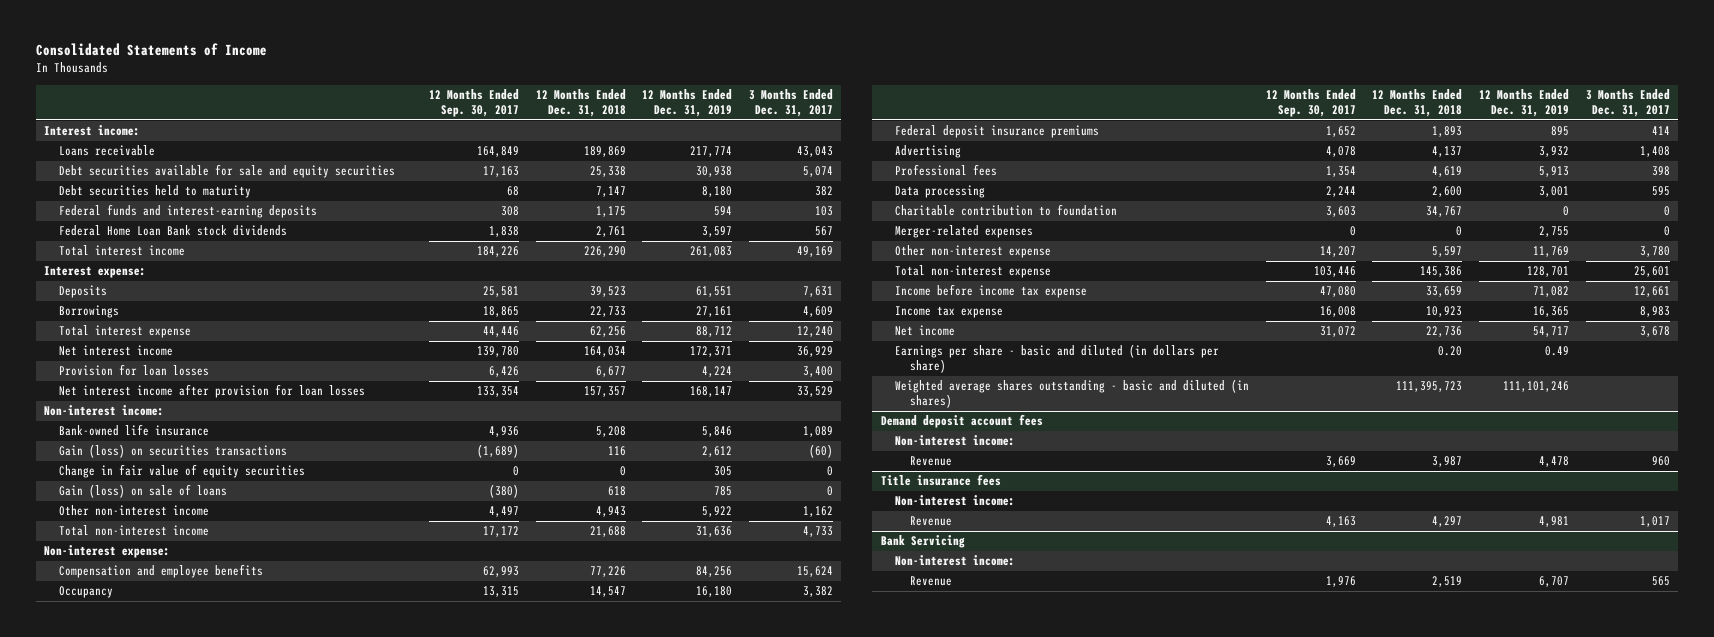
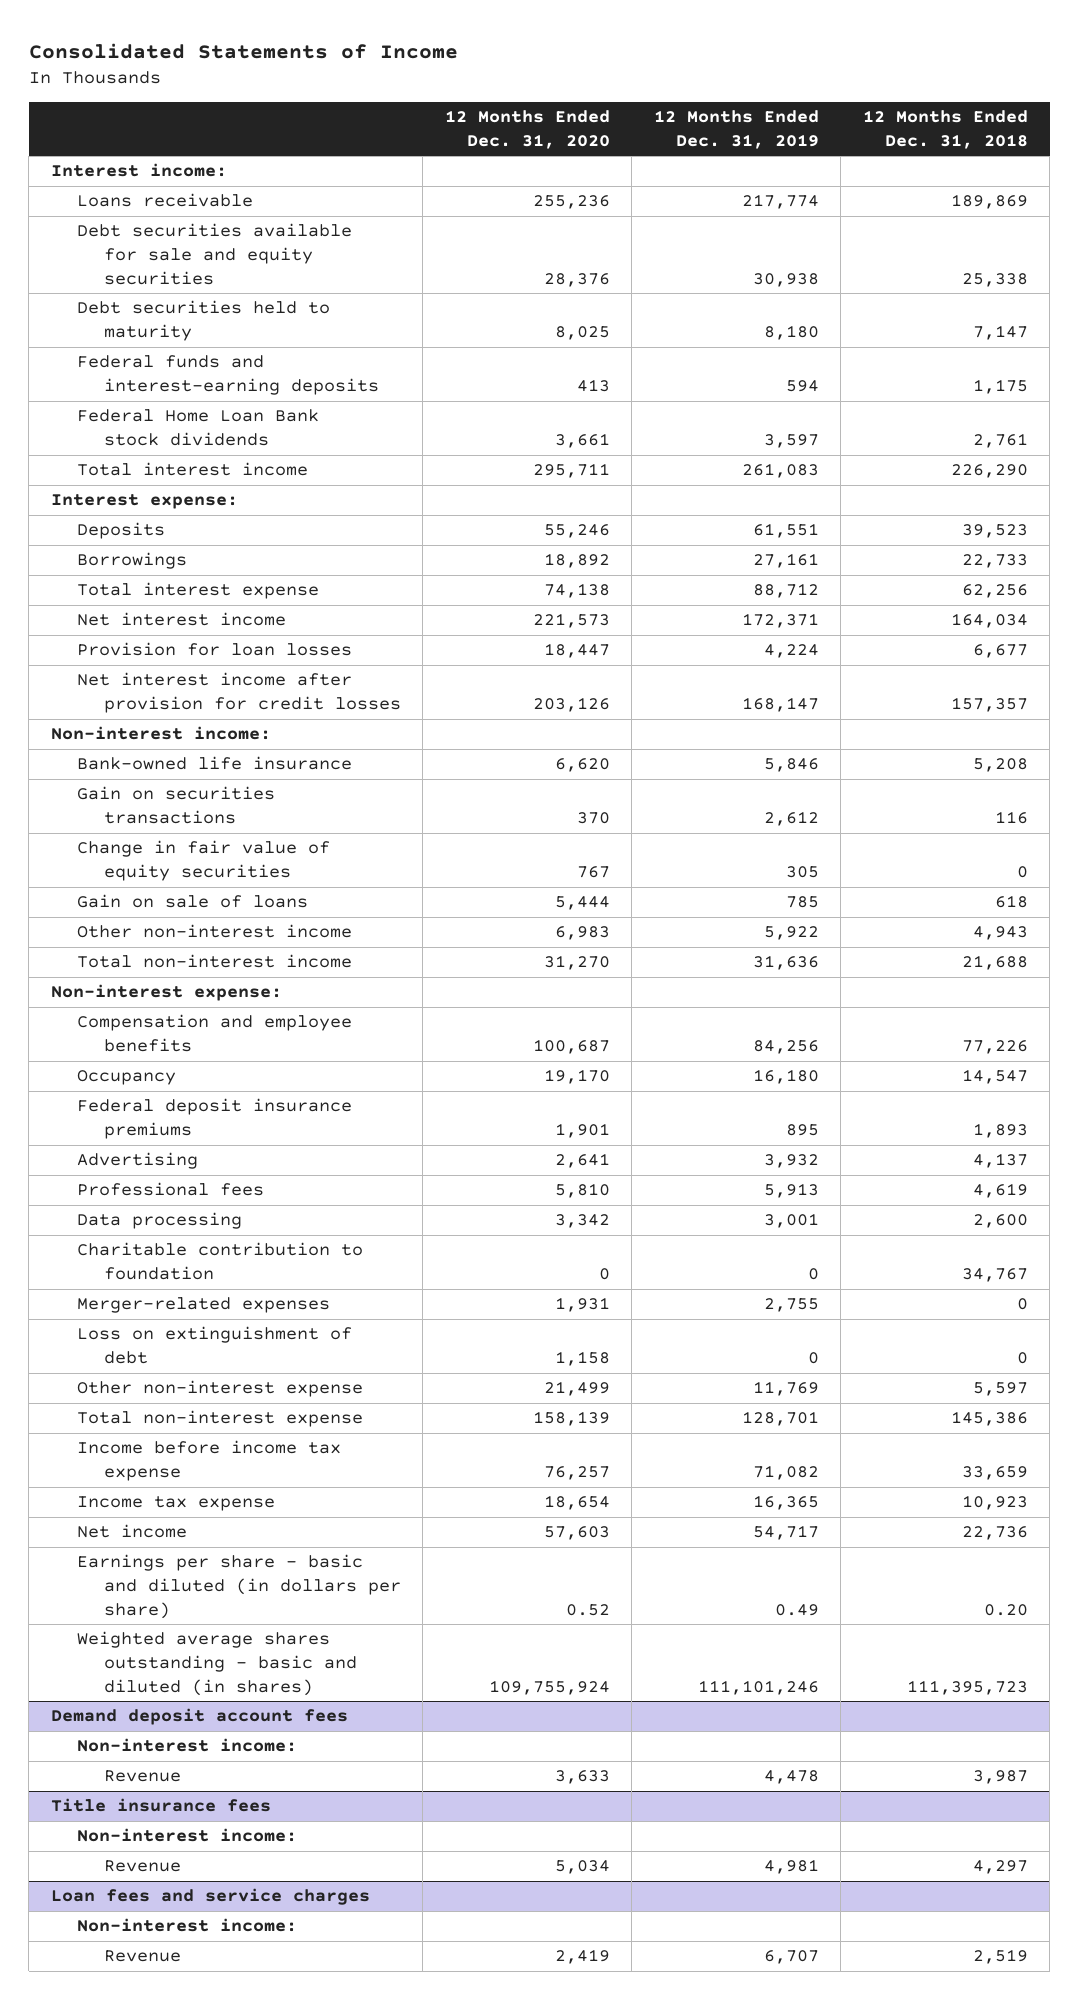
[429,88,520,118] 12 Months Ended Sep. 30, 2017 -> none
[748,88,833,118] 3 Months Ended Dec. 31, 2017 -> none
none -> [444,110,610,149] 12 Months Ended Dec. 31, 2020
[58,384,365,399] Net interest income after provision for loan losses -> [77,672,401,714] Net interest income after provision for credit losses
[58,444,287,459] Gain (loss) on securities transactions -> [77,786,276,825] Gain on securities transactions
[58,484,227,499] Gain (loss) on sale of loans -> [77,894,309,909] Gain on sale of loans
none -> [77,1326,353,1365] Loss on extinguishment of debt
[880,535,965,549] Bank Servicing -> [50,1888,370,1906] Loan fees and service charges

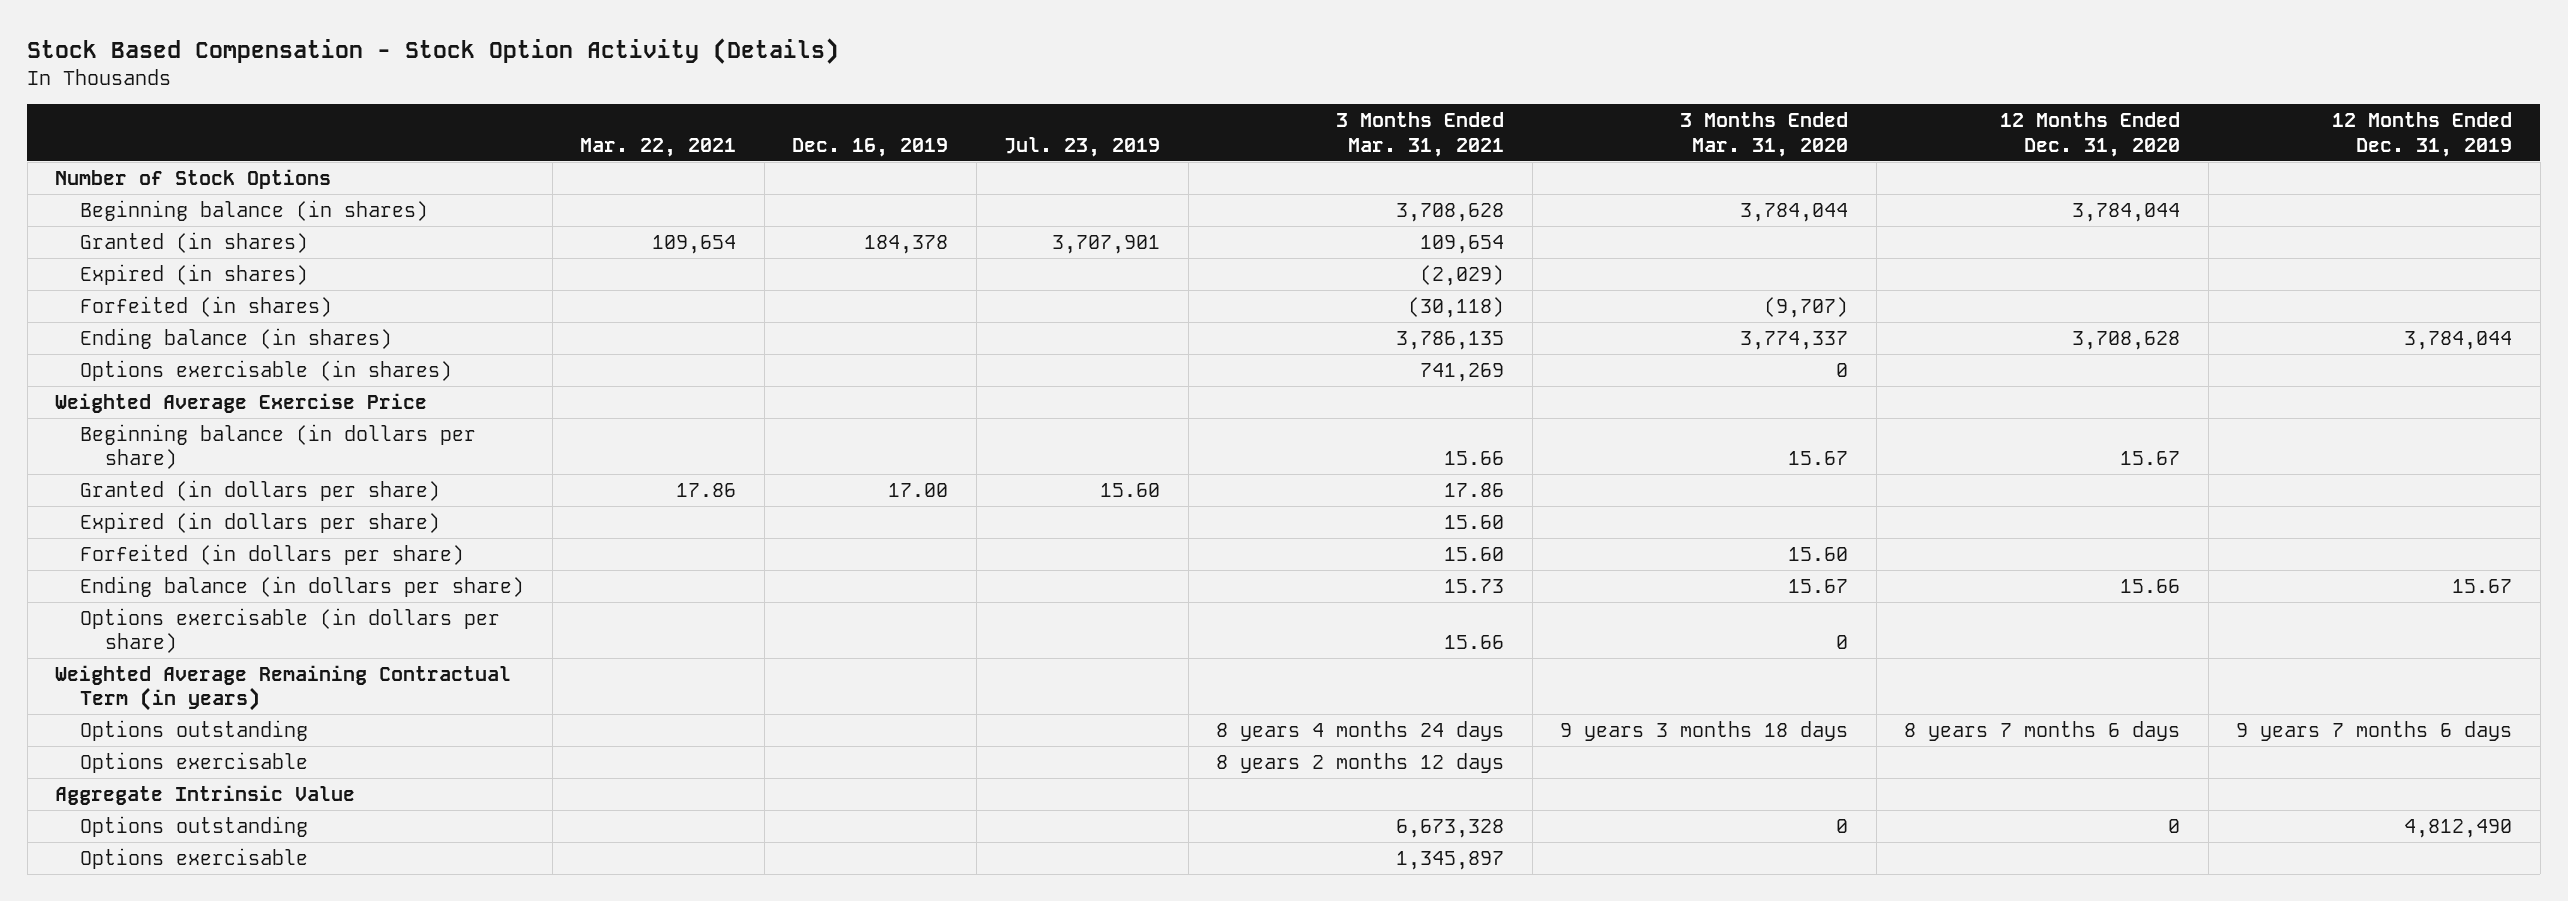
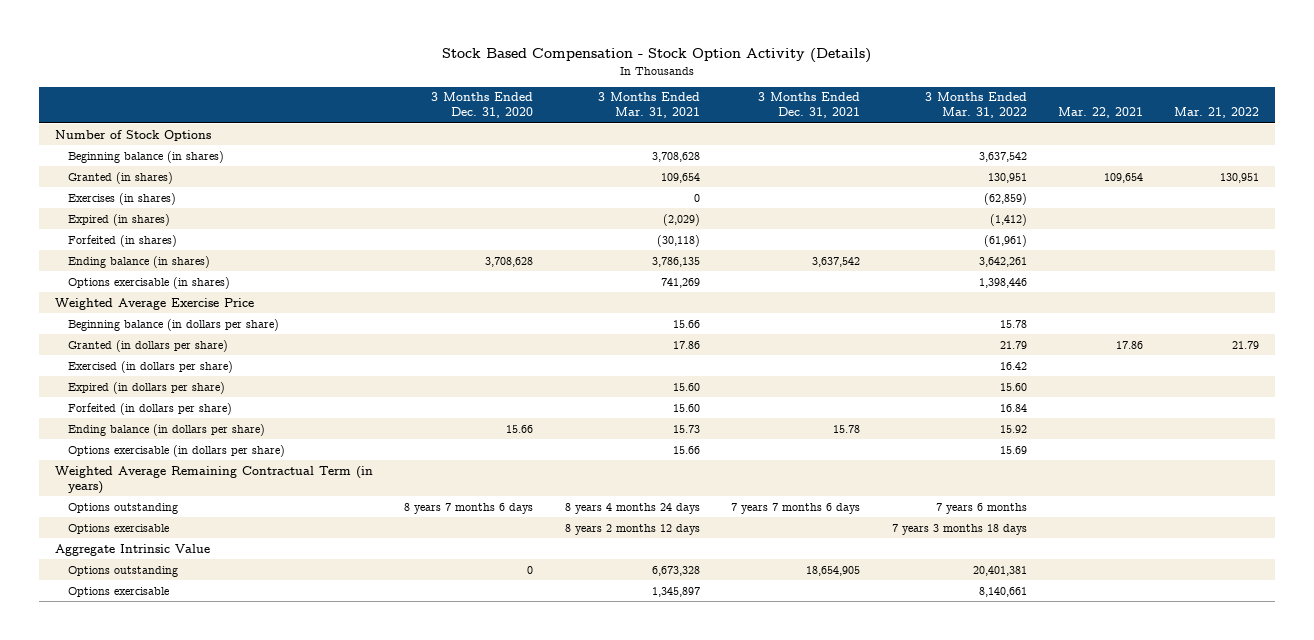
[792,137,949,157] Dec. 16, 2019 -> none
[1004,136,1161,157] Jul. 23, 2019 -> none
[1680,112,1849,157] 3 Months Ended Mar. 31, 2020 -> none
[2000,112,2181,157] 12 Months Ended Dec. 31, 2020 -> none
[2332,112,2513,157] 12 Months Ended Dec. 31, 2019 -> none
none -> [431,92,534,119] 3 Months Ended Dec. 31, 2020
none -> [758,92,861,119] 3 Months Ended Dec. 31, 2021
none -> [924,92,1027,119] 3 Months Ended Mar. 31, 2022
none -> [1174,107,1260,119] Mar. 21, 2022
none -> [67,192,176,205] Exercises (in shares)
none -> [67,360,233,373] Exercised (in dollars per share)

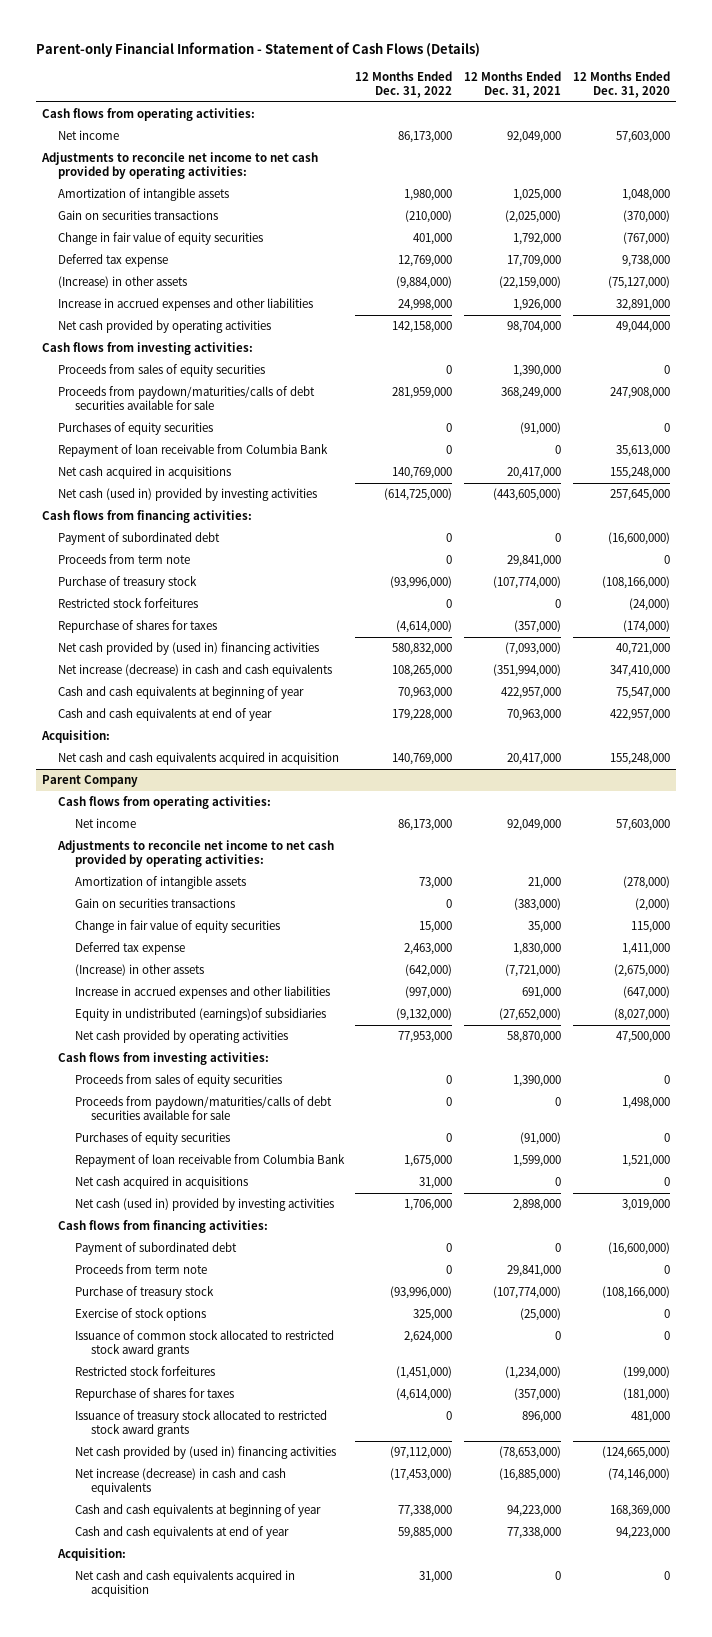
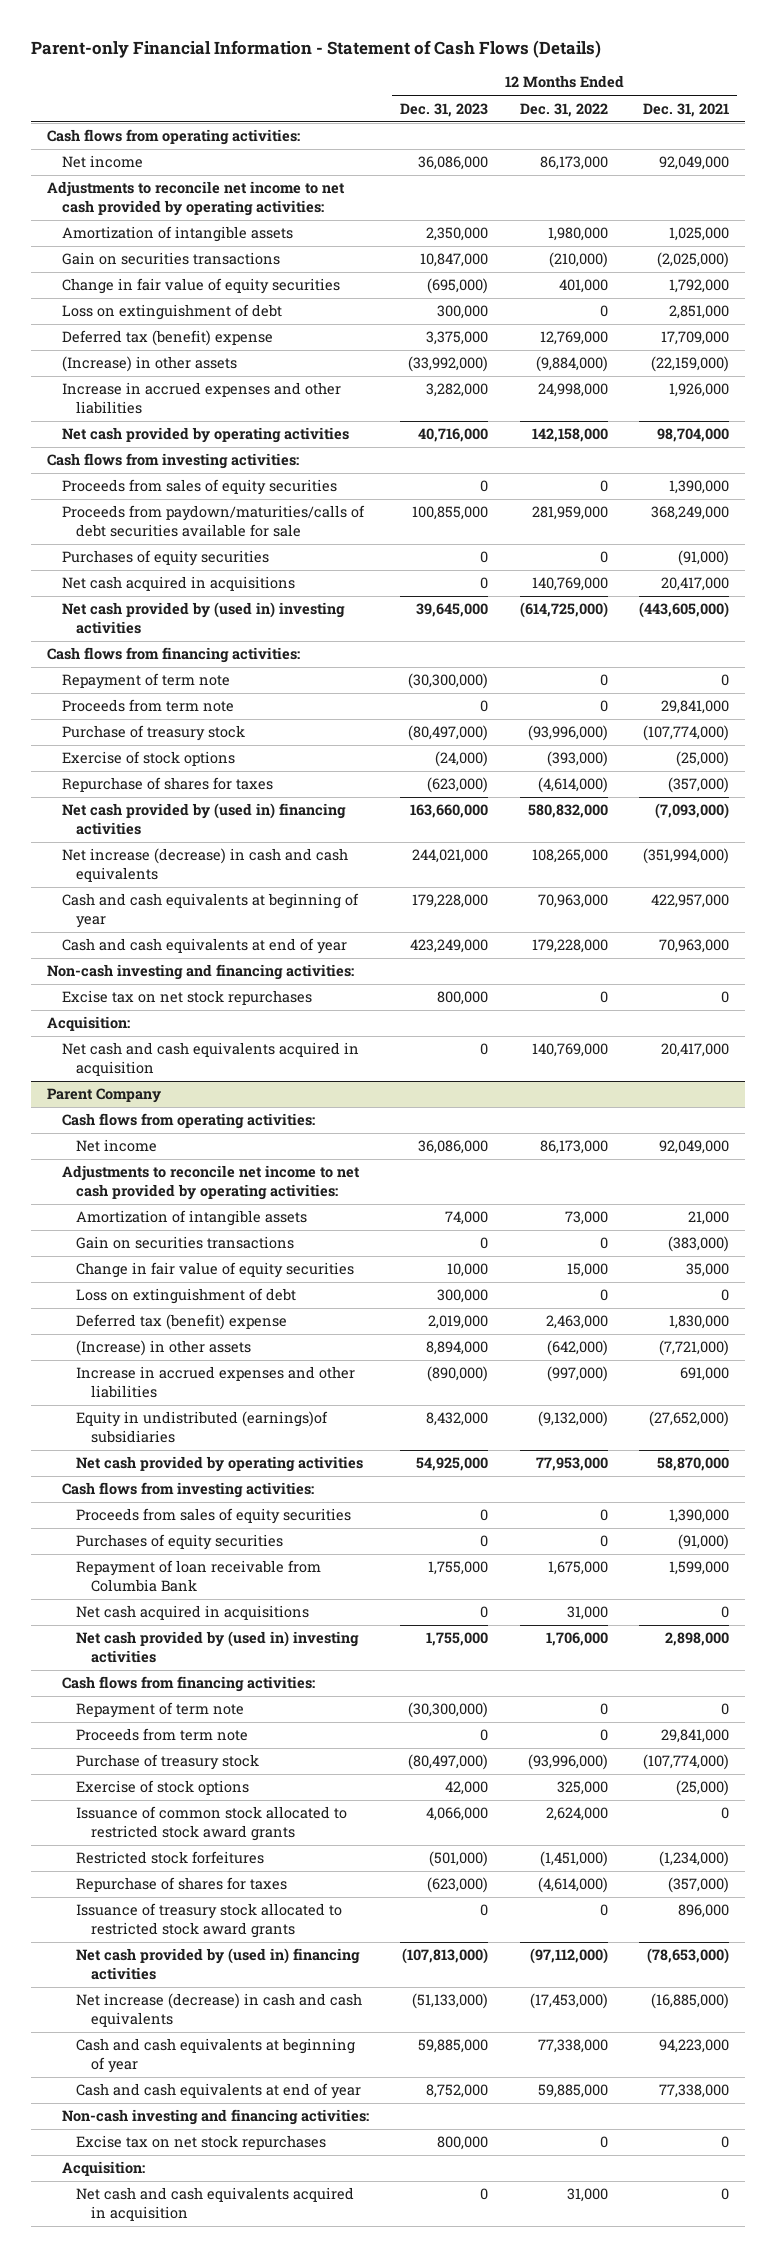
[572,70,670,98] 12 Months Ended Dec. 31, 2020 -> none
none -> [400,102,489,117] Dec. 31, 2023
none -> [61,304,282,321] Loss on extinguishment of debt
[58,254,169,268] Deferred tax expense -> [61,330,273,347] Deferred tax (benefit) expense
[58,444,329,458] Repayment of loan receivable from Columbia Bank -> none
[58,488,318,502] Net cash (used in) provided by investing activities -> [61,602,345,634] Net cash provided by (used in) investing activities
[58,532,221,546] Payment of subordinated debt -> none
none -> [61,673,230,690] Repayment of term note
[58,598,199,609] Restricted stock forfeitures -> none
none -> [61,751,235,767] Exercise of stock options
none -> [47,964,355,981] Non-cash investing and financing activities:
none -> [61,990,312,1006] Excise tax on net stock repurchases
none -> [76,1288,297,1305] Loss on extinguishment of debt
[74,942,185,956] Deferred tax expense -> [76,1314,288,1331] Deferred tax (benefit) expense
[74,1096,332,1121] Proceeds from paydown/maturities/calls of debt securities available for sale -> none
[74,1198,334,1212] Net cash (used in) provided by investing activities -> [76,1631,360,1663] Net cash provided by (used in) investing activities
[74,1242,237,1256] Payment of subordinated debt -> none
none -> [76,1702,245,1719] Repayment of term note
none -> [61,2109,369,2126] Non-cash investing and financing activities:
none -> [76,2135,327,2151] Excise tax on net stock repurchases

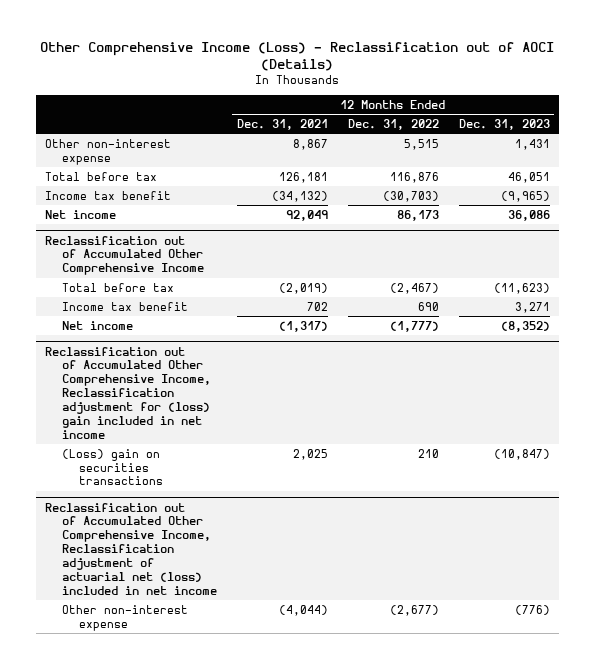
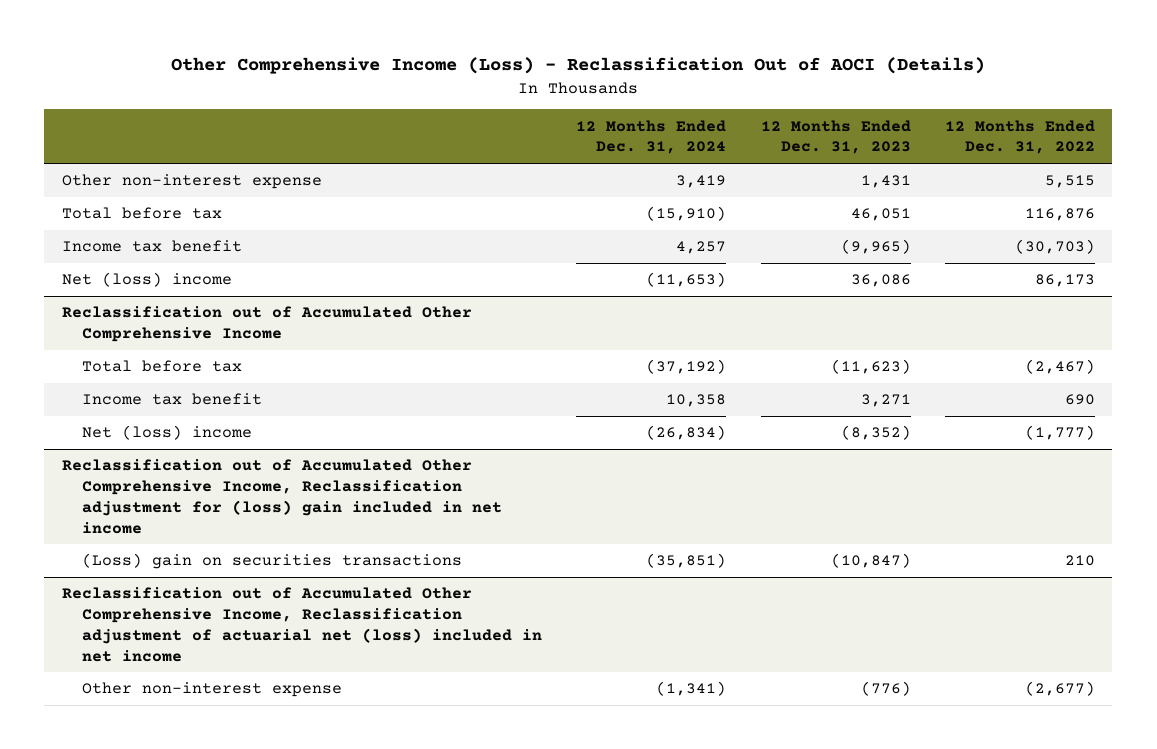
[40,42,555,72] Other Comprehensive Income (Loss) - Reclassification out of AOCI (Details) -> [171,57,986,75] Other Comprehensive Income (Loss) - Reclassification Out of AOCI (Details)
[237,118,329,130] Dec. 31, 2021 -> none
none -> [576,119,727,155] 12 Months Ended Dec. 31, 2024
[45,209,117,219] Net income -> [61,272,232,288] Net (loss) income
[62,320,134,330] Net income -> [82,425,253,441] Net (loss) income

